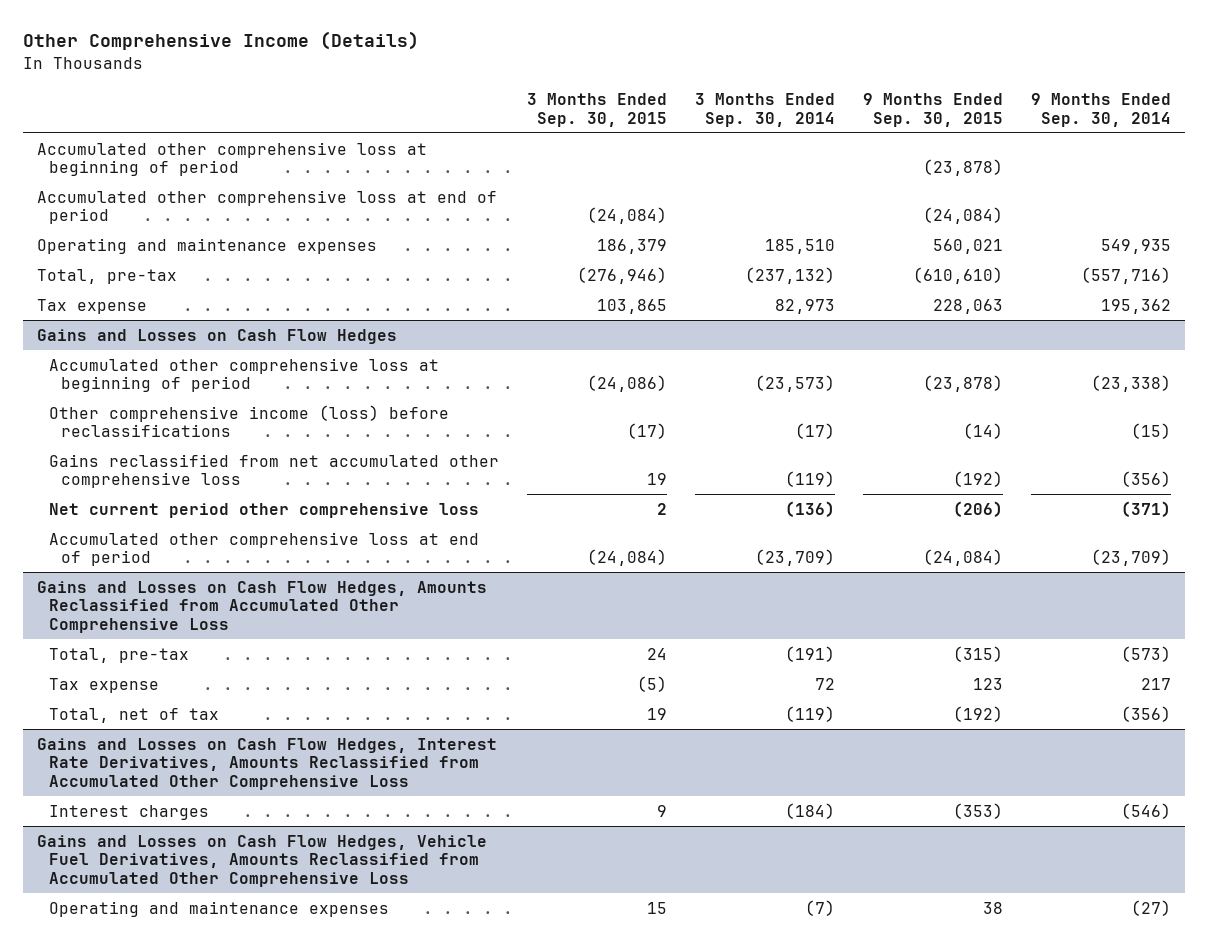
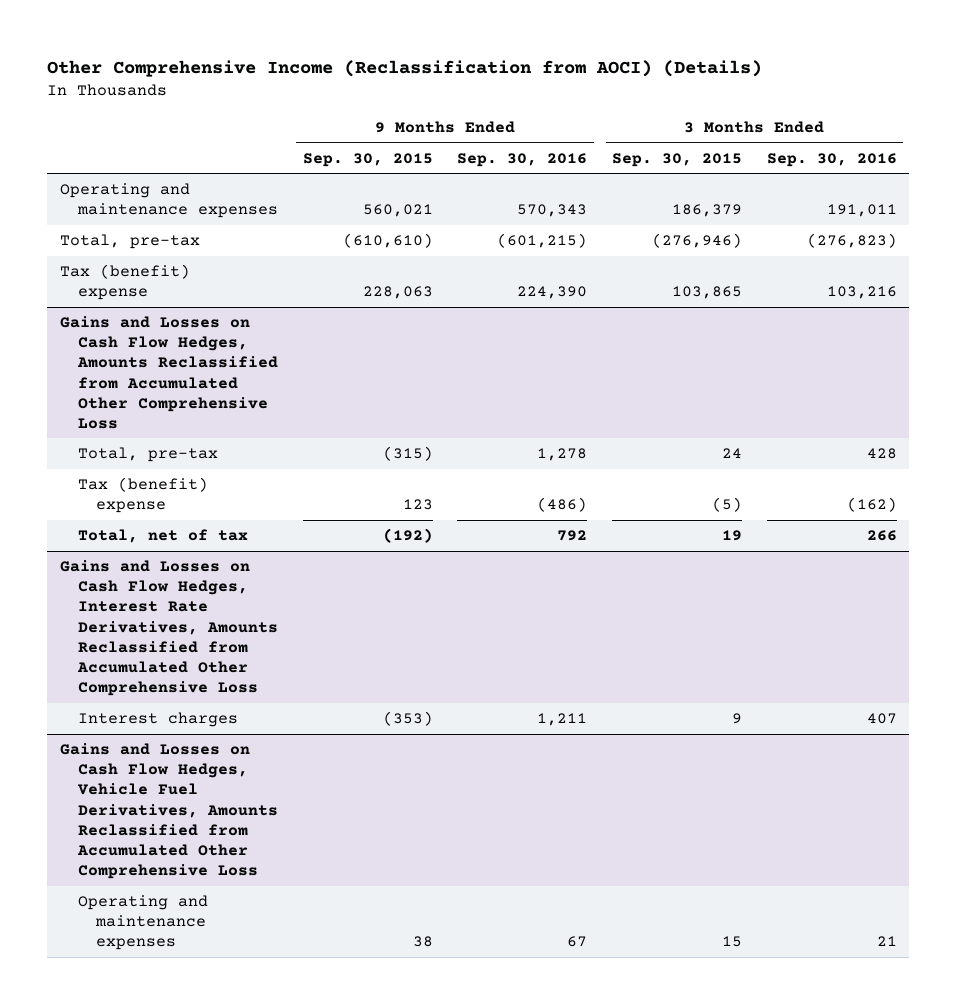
[22,31,419,51] Other Comprehensive Income (Details) -> [47,60,763,78] Other Comprehensive Income (Reclassification from AOCI) (Details)
[695,93,836,127] 3 Months Ended Sep. 30, 2014 -> none
[1031,93,1172,127] 9 Months Ended Sep. 30, 2014 -> none
none -> [457,152,588,167] Sep. 30, 2016
none -> [766,152,897,167] Sep. 30, 2016
[37,141,428,177] Accumulated other comprehensive loss at beginning of period -> none
[37,189,498,225] Accumulated other comprehensive loss at end of period -> none
[37,328,398,344] Gains and Losses on Cash Flow Hedges -> none
[48,357,439,393] Accumulated other comprehensive loss at beginning of period -> none
[48,404,449,438] Other comprehensive income (loss) before reclassifications -> none
[48,453,499,489] Gains reclassified from net accumulated other comprehensive loss -> none
[48,502,479,518] Net current period other comprehensive loss -> none
[48,531,479,567] Accumulated other comprehensive loss at end of period -> none
[37,298,148,314] Tax expense -> [59,264,190,301] Tax (benefit) expense
[48,677,159,693] Tax expense -> [77,477,208,514] Tax (benefit) expense

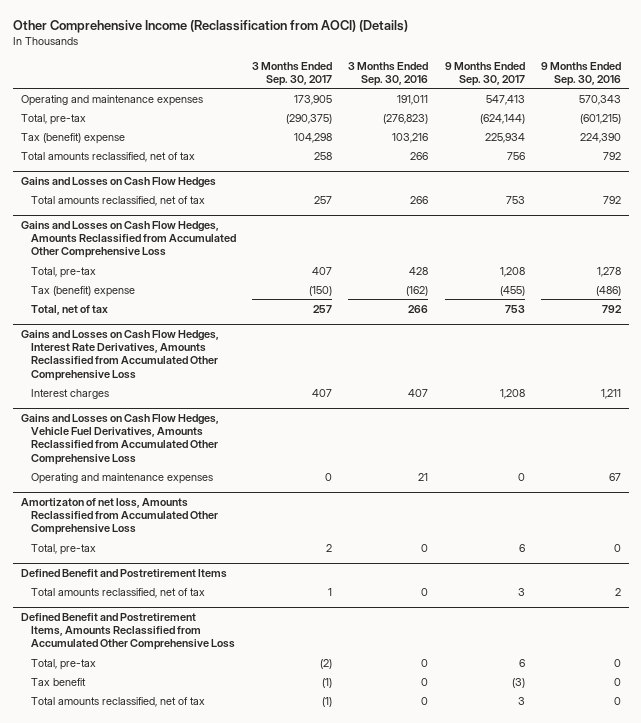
[302,152,433,167] Sep. 30, 2015 -> none
[612,152,743,167] Sep. 30, 2015 -> none
none -> [252,61,333,86] 3 Months Ended Sep. 30, 2017
none -> [444,61,525,86] 9 Months Ended Sep. 30, 2017
none -> [20,151,195,162] Total amounts reclassified, net of tax
none -> [20,177,216,189] Gains and Losses on Cash Flow Hedges
none -> [31,195,206,206] Total amounts reclassified, net of tax
none -> [20,498,219,536] Amortizaton of net loss, Amounts Reclassified from Accumulated Other Comprehensive Loss
none -> [31,543,97,555] Total, pre-tax
none -> [20,569,227,579] Defined Benefit and Postretirement Items
none -> [31,587,206,598] Total amounts reclassified, net of tax
none -> [20,613,236,651] Defined Benefit and Postretirement Items, Amounts Reclassified from Accumulated Other Comprehensive Loss
none -> [31,658,97,670] Total, pre-tax
none -> [31,677,87,686] Tax benefit
none -> [31,696,206,707] Total amounts reclassified, net of tax

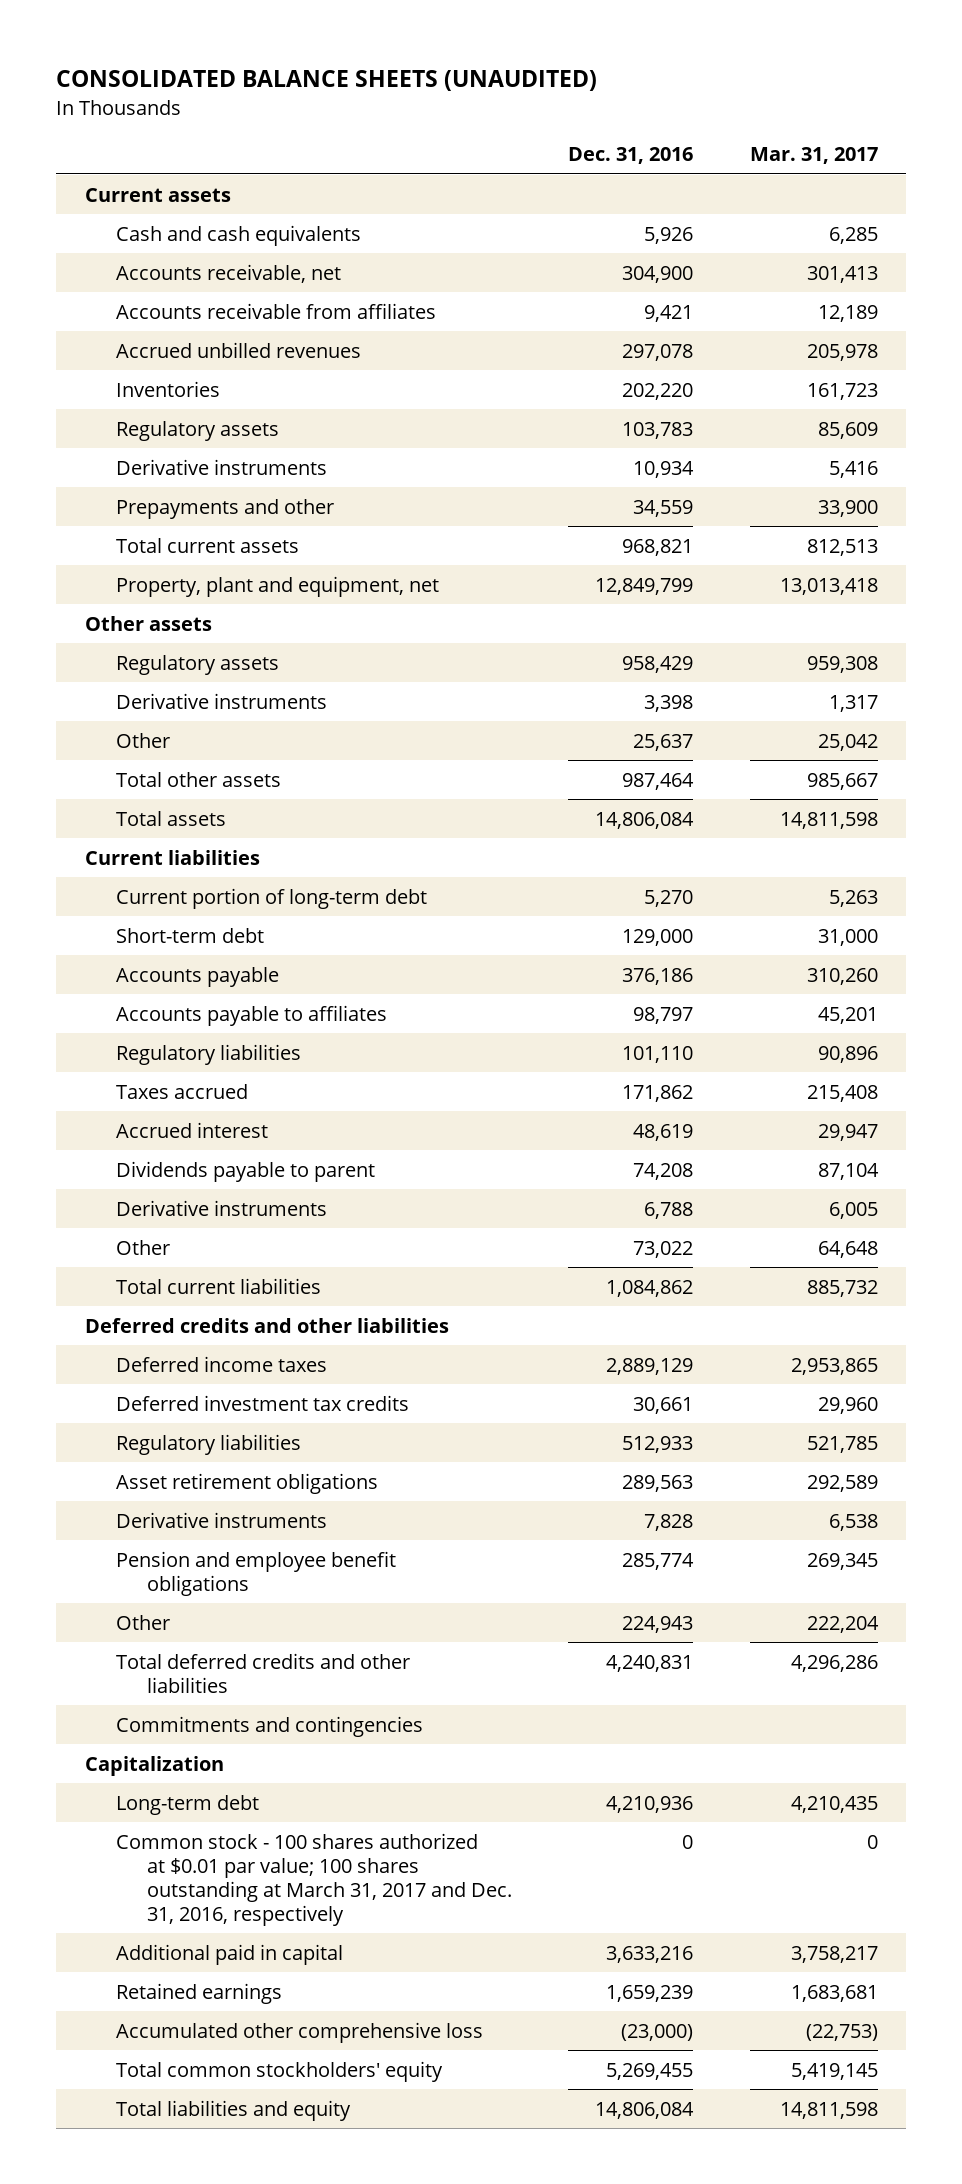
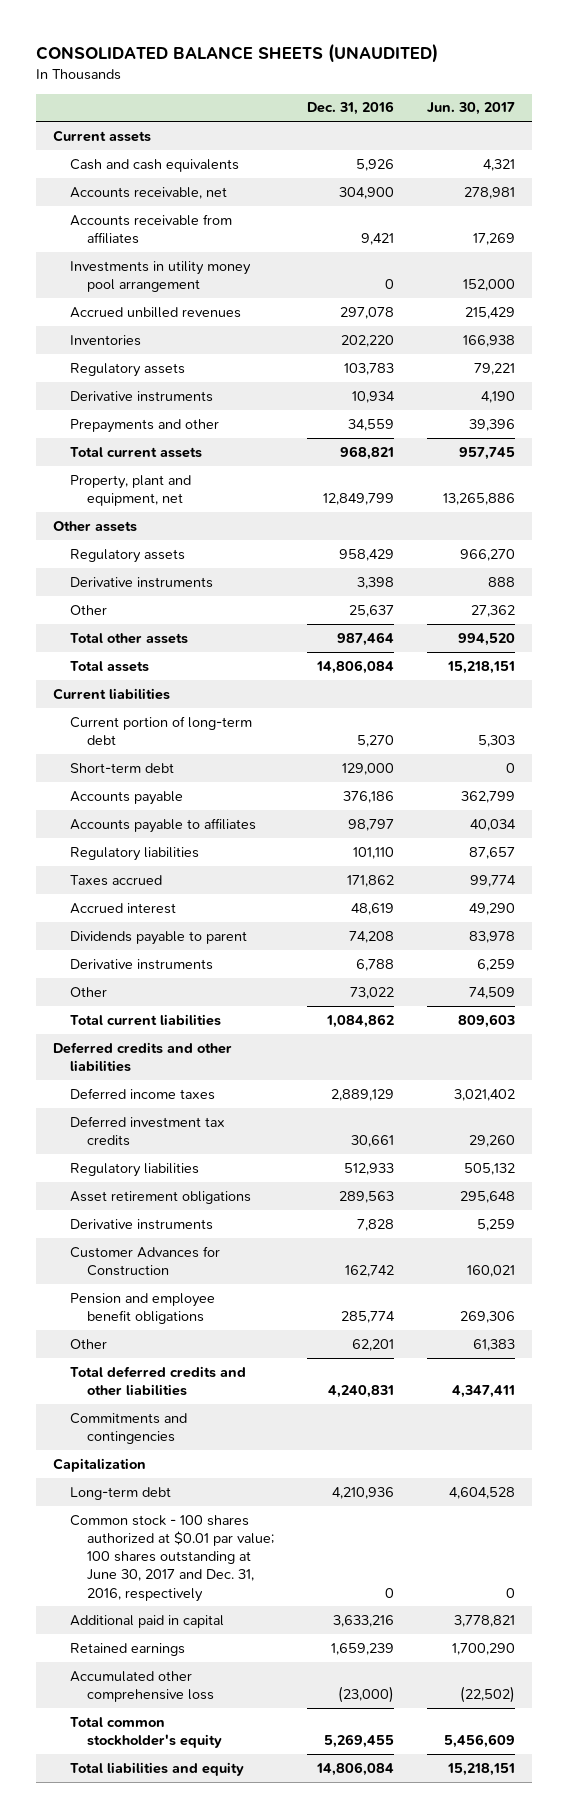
[749,147,878,165] Mar. 31, 2017 -> none
none -> [427,102,516,116] Jun. 30, 2017
none -> [69,260,251,292] Investments in utility money pool arrangement
none -> [69,1245,220,1276] Customer Advances for Construction
[622,1615,694,1633] 224,943 -> [352,1338,395,1351] 62,201
[115,1832,512,1926] Common stock - 100 shares authorized at $0.01 par value; 100 shares outstanding at March 31, 2017 and Dec. 31, 2016, respectively -> [69,1514,274,1602] Common stock - 100 shares authorized at $0.01 par value; 100 shares outstanding at June 30, 2017 and Dec. 31, 2016, respectively
[115,2060,443,2082] Total common stockholders' equity -> [69,1716,222,1748] Total common stockholder's equity

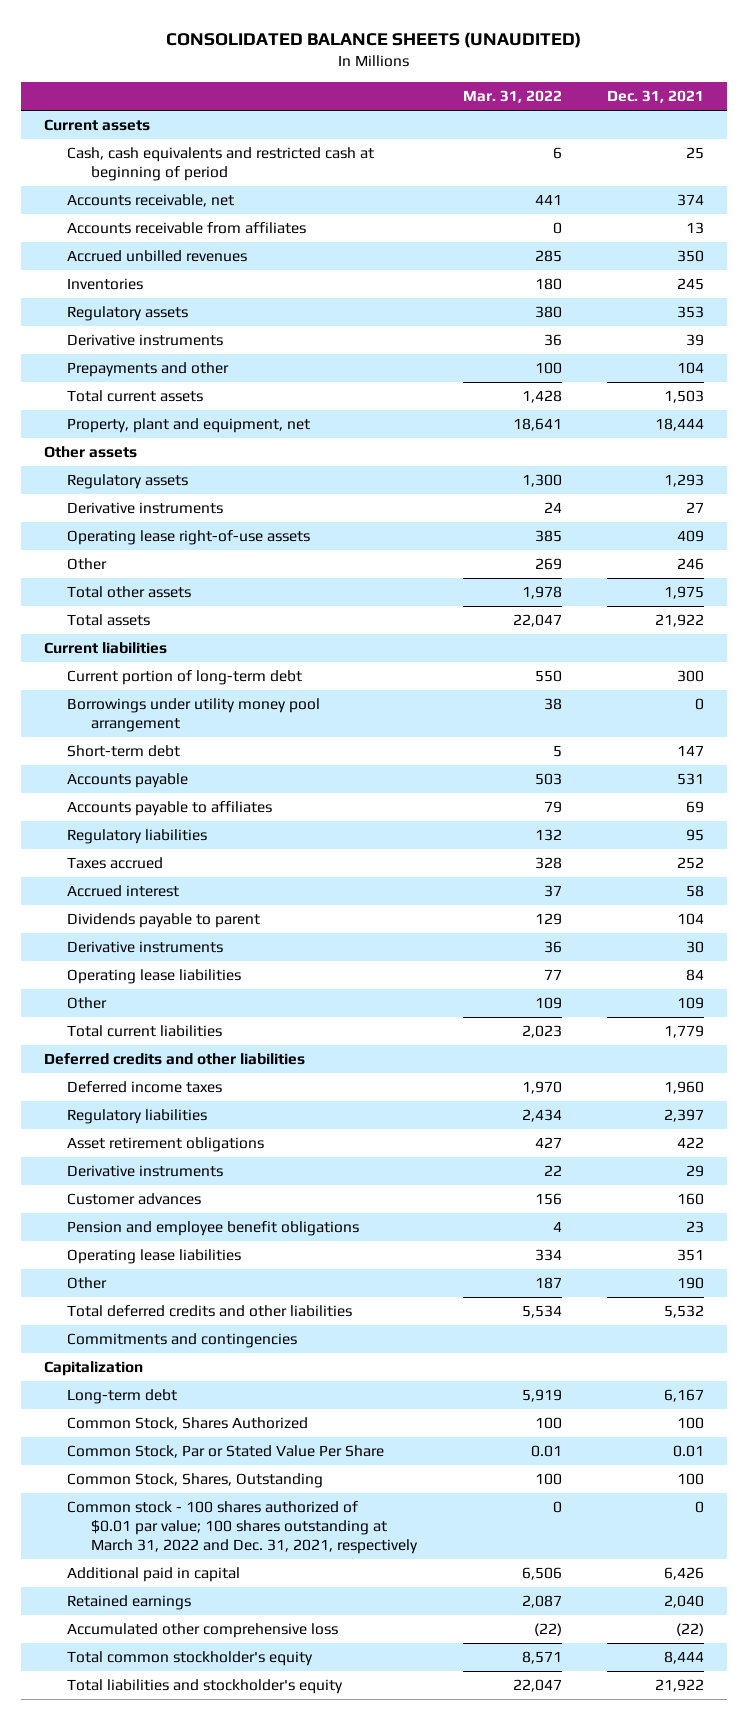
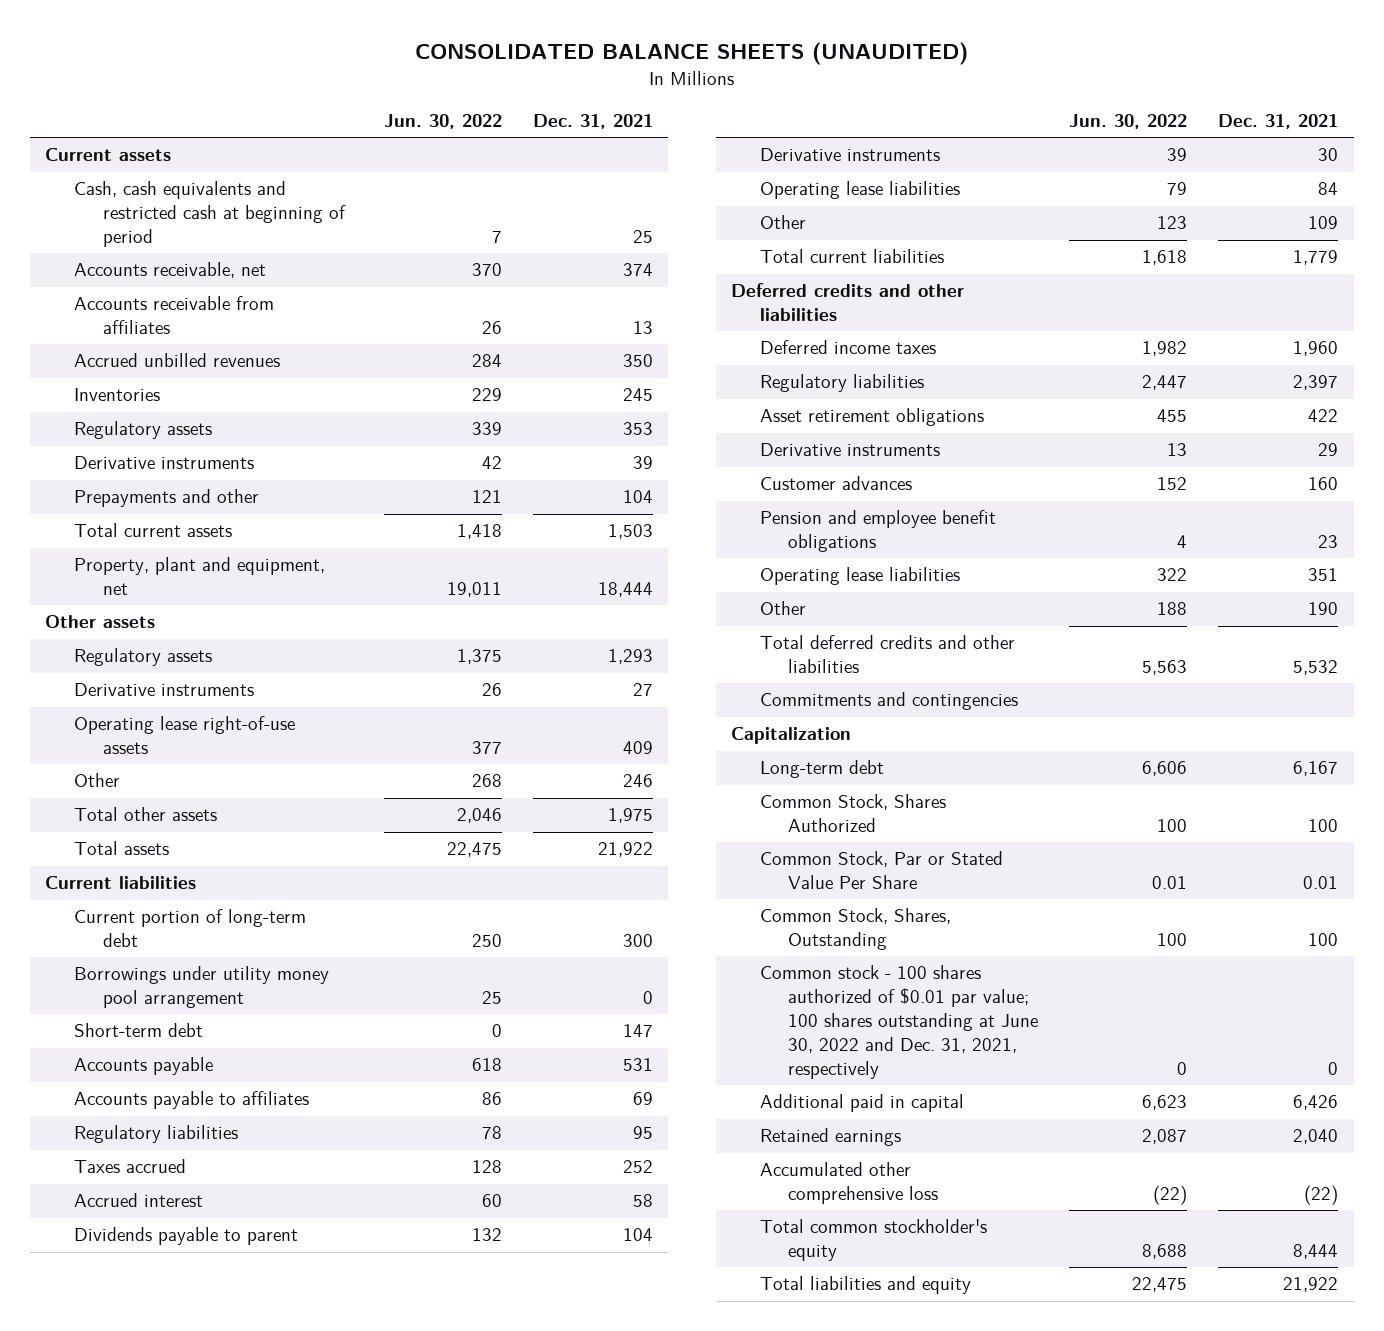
[462,90,562,104] Mar. 31, 2022 -> none
none -> [383,114,502,130] Jun. 30, 2022
[67,1501,419,1554] Common stock - 100 shares authorized of $0.01 par value; 100 shares outstanding at March 31, 2022 and Dec. 31, 2021, respectively -> [759,965,1039,1079] Common stock - 100 shares authorized of $0.01 par value; 100 shares outstanding at June 30, 2022 and Dec. 31, 2021, respectively
[67,1679,344,1695] Total liabilities and stockholder's equity -> [759,1276,971,1295] Total liabilities and equity

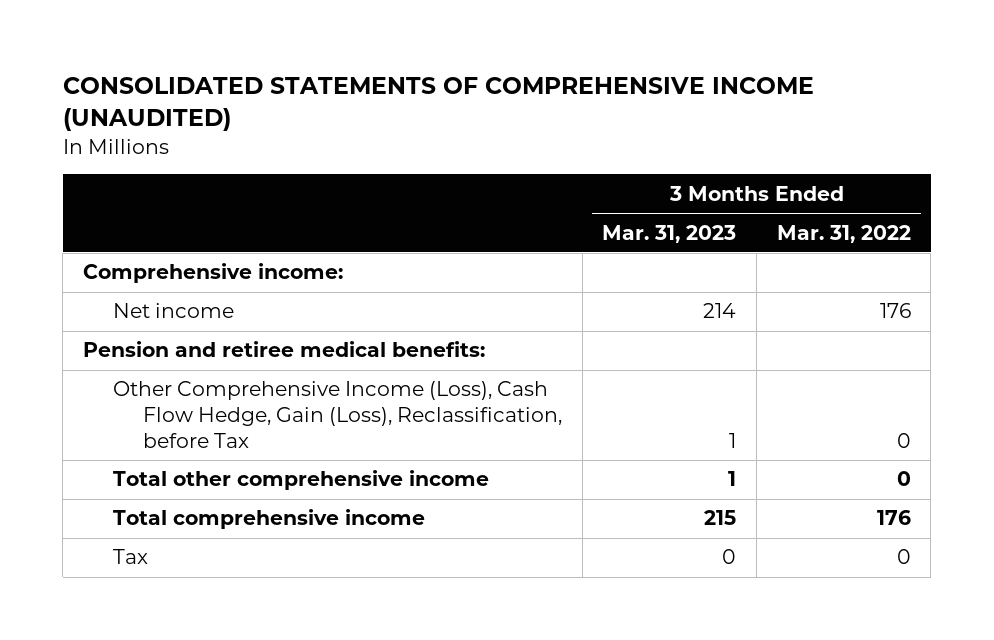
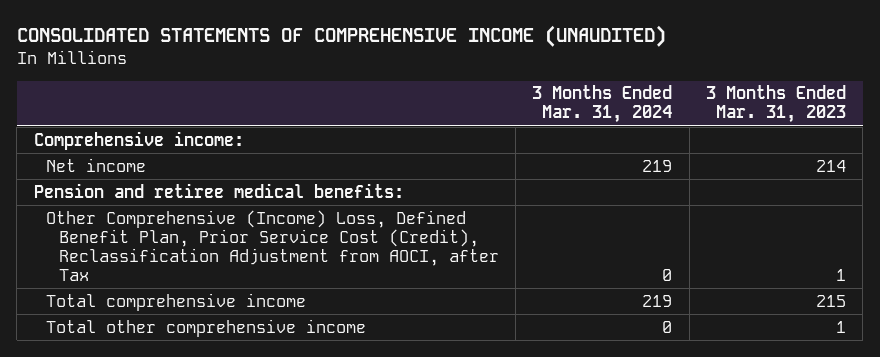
[776,224,911,243] Mar. 31, 2022 -> none
none -> [532,85,673,124] 3 Months Ended Mar. 31, 2024
[112,381,563,448] Other Comprehensive Income (Loss), Cash Flow Hedge, Gain (Loss), Reclassification, before Tax -> none
none -> [46,209,499,281] Other Comprehensive (Income) Loss, Defined Benefit Plan, Prior Service Cost (Credit), Reclassification Adjustment from AOCI, after Tax
[112,549,148,565] Tax -> none
[112,470,489,491] Total other comprehensive income -> [46,318,367,337] Total other comprehensive income

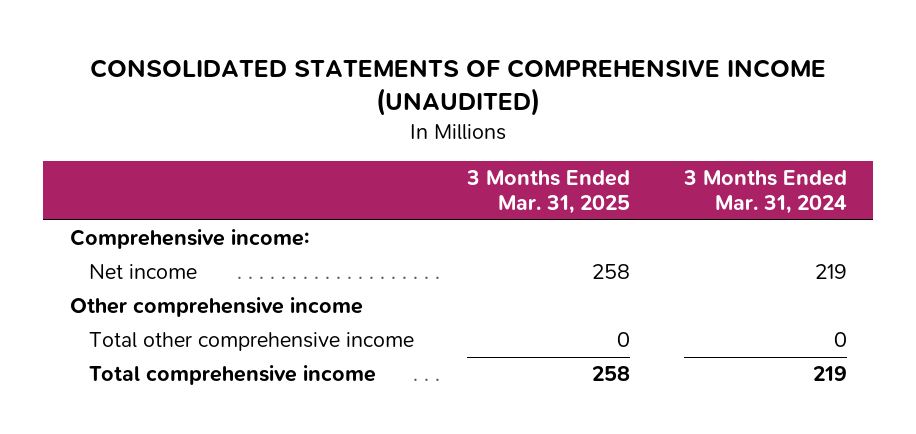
[705,85,846,124] 3 Months Ended Mar. 31, 2023 -> none
none -> [466,170,631,215] 3 Months Ended Mar. 31, 2025
[33,182,404,198] Pension and retiree medical benefits: -> none
[46,209,499,281] Other Comprehensive (Income) Loss, Defined Benefit Plan, Prior Service Cost (Credit), Reclassification Adjustment from AOCI, after Tax -> none
none -> [69,297,363,318] Other comprehensive income
[46,292,307,311] Total comprehensive income -> [88,365,376,386] Total comprehensive income

